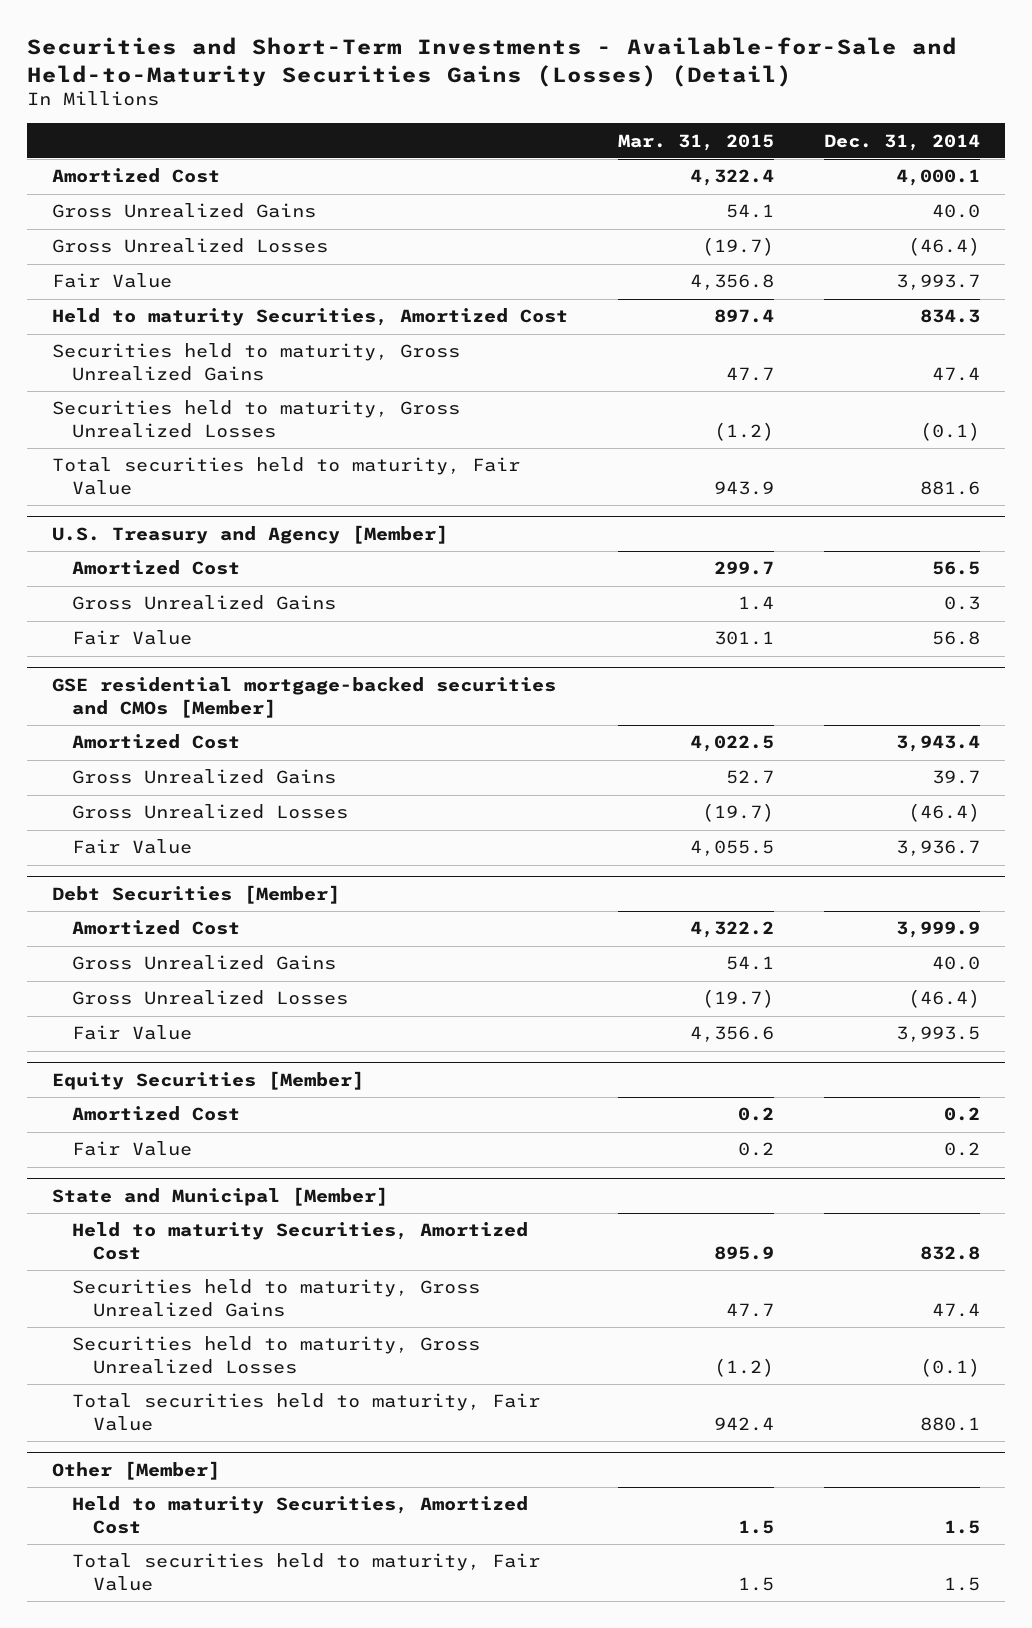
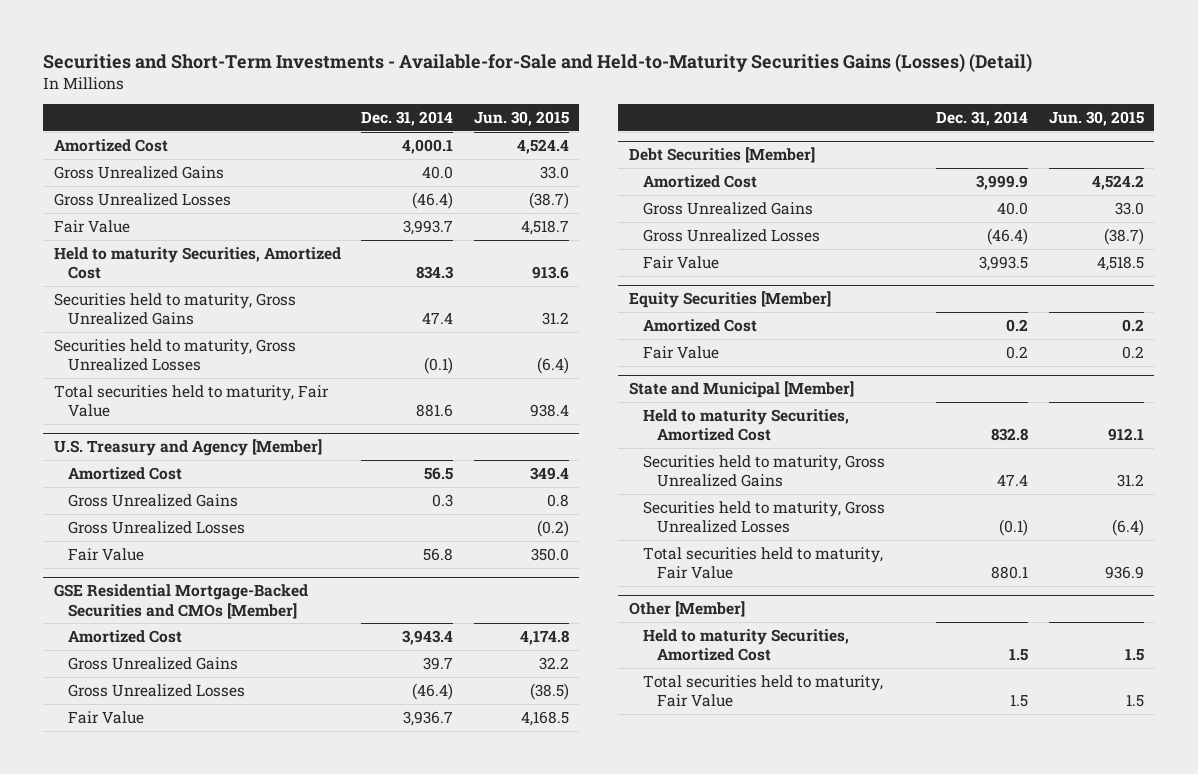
[617,133,774,151] Mar. 31, 2015 -> none
none -> [473,111,569,127] Jun. 30, 2015
none -> [67,520,245,534] Gross Unrealized Losses
[51,676,556,718] GSE residential mortgage-backed securities and CMOs [Member] -> [53,584,308,619] GSE Residential Mortgage-Backed Securities and CMOs [Member]

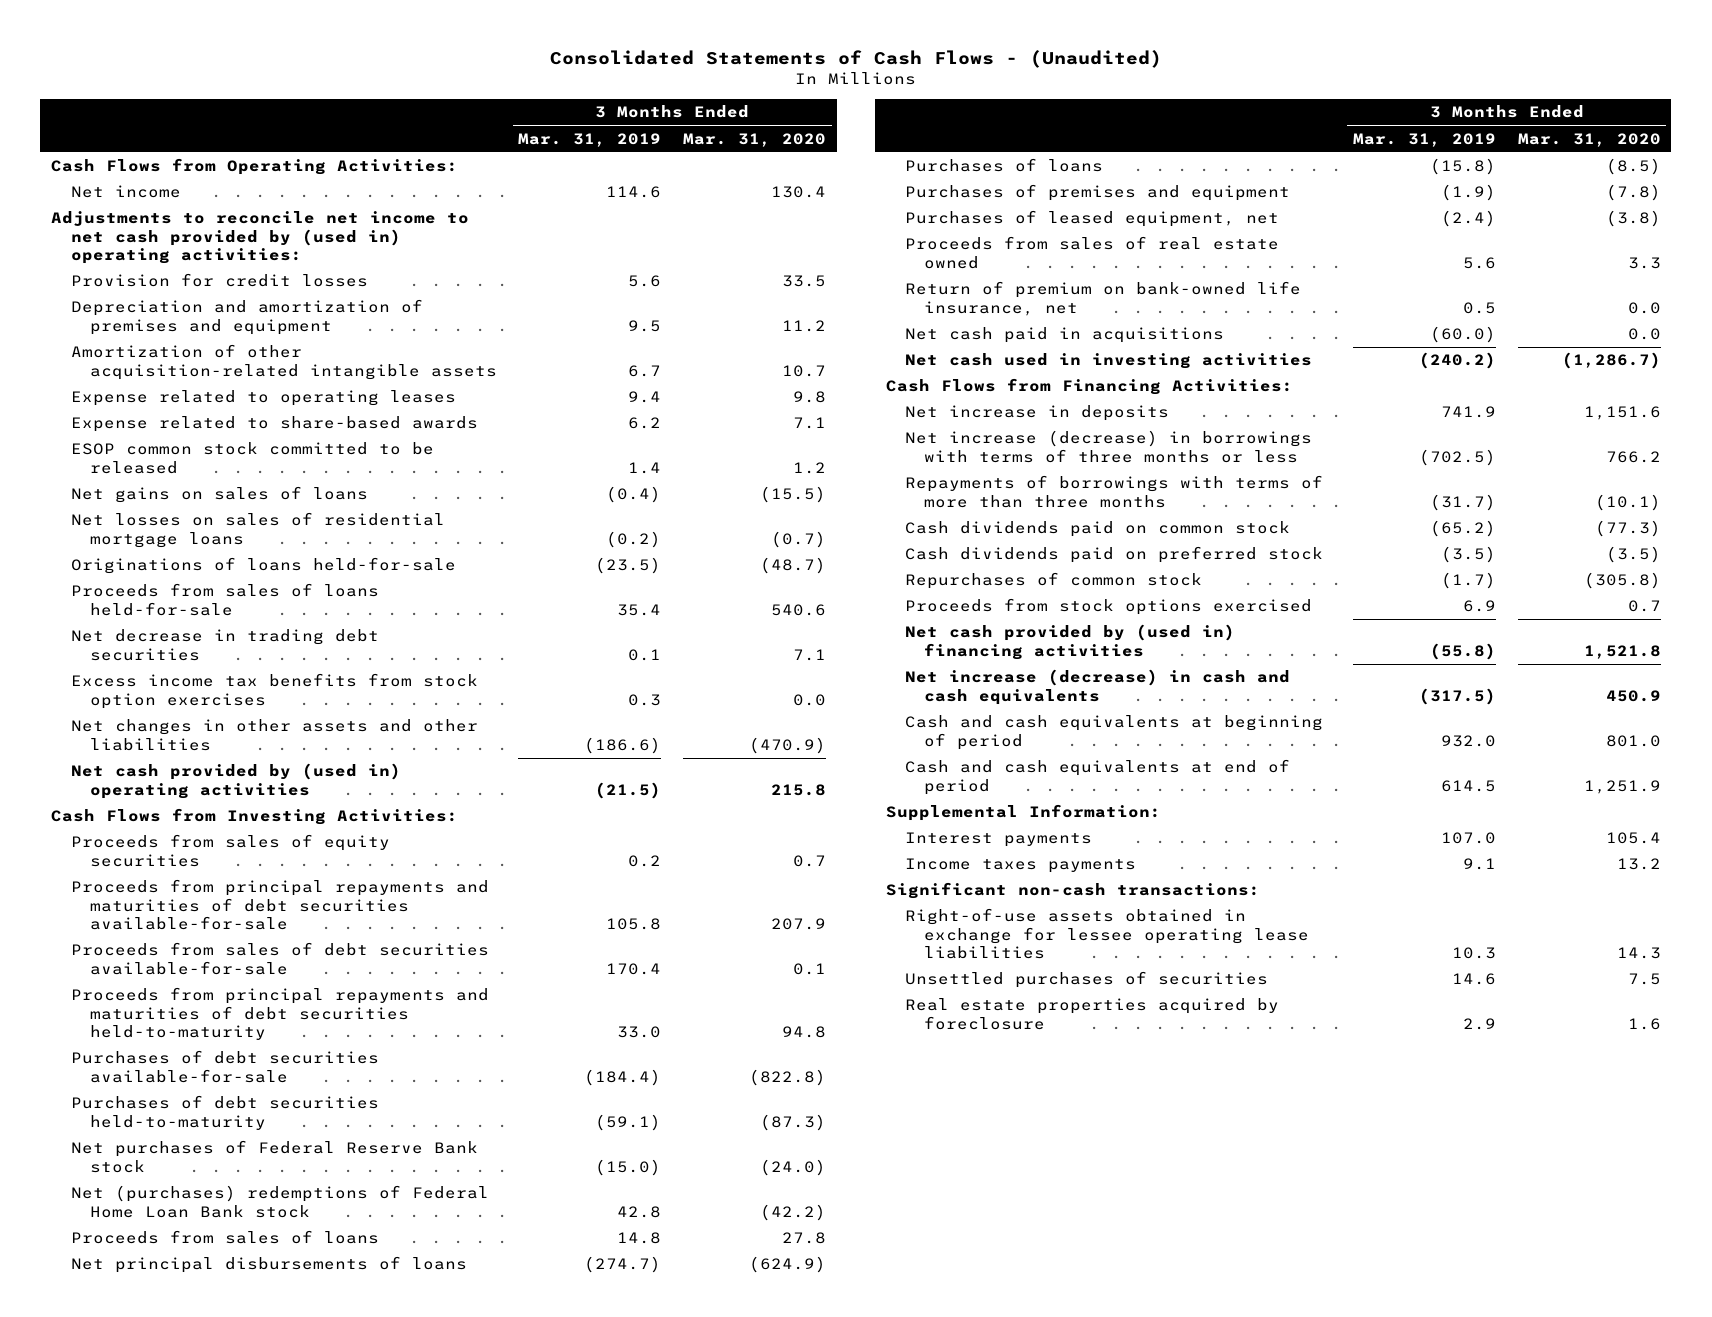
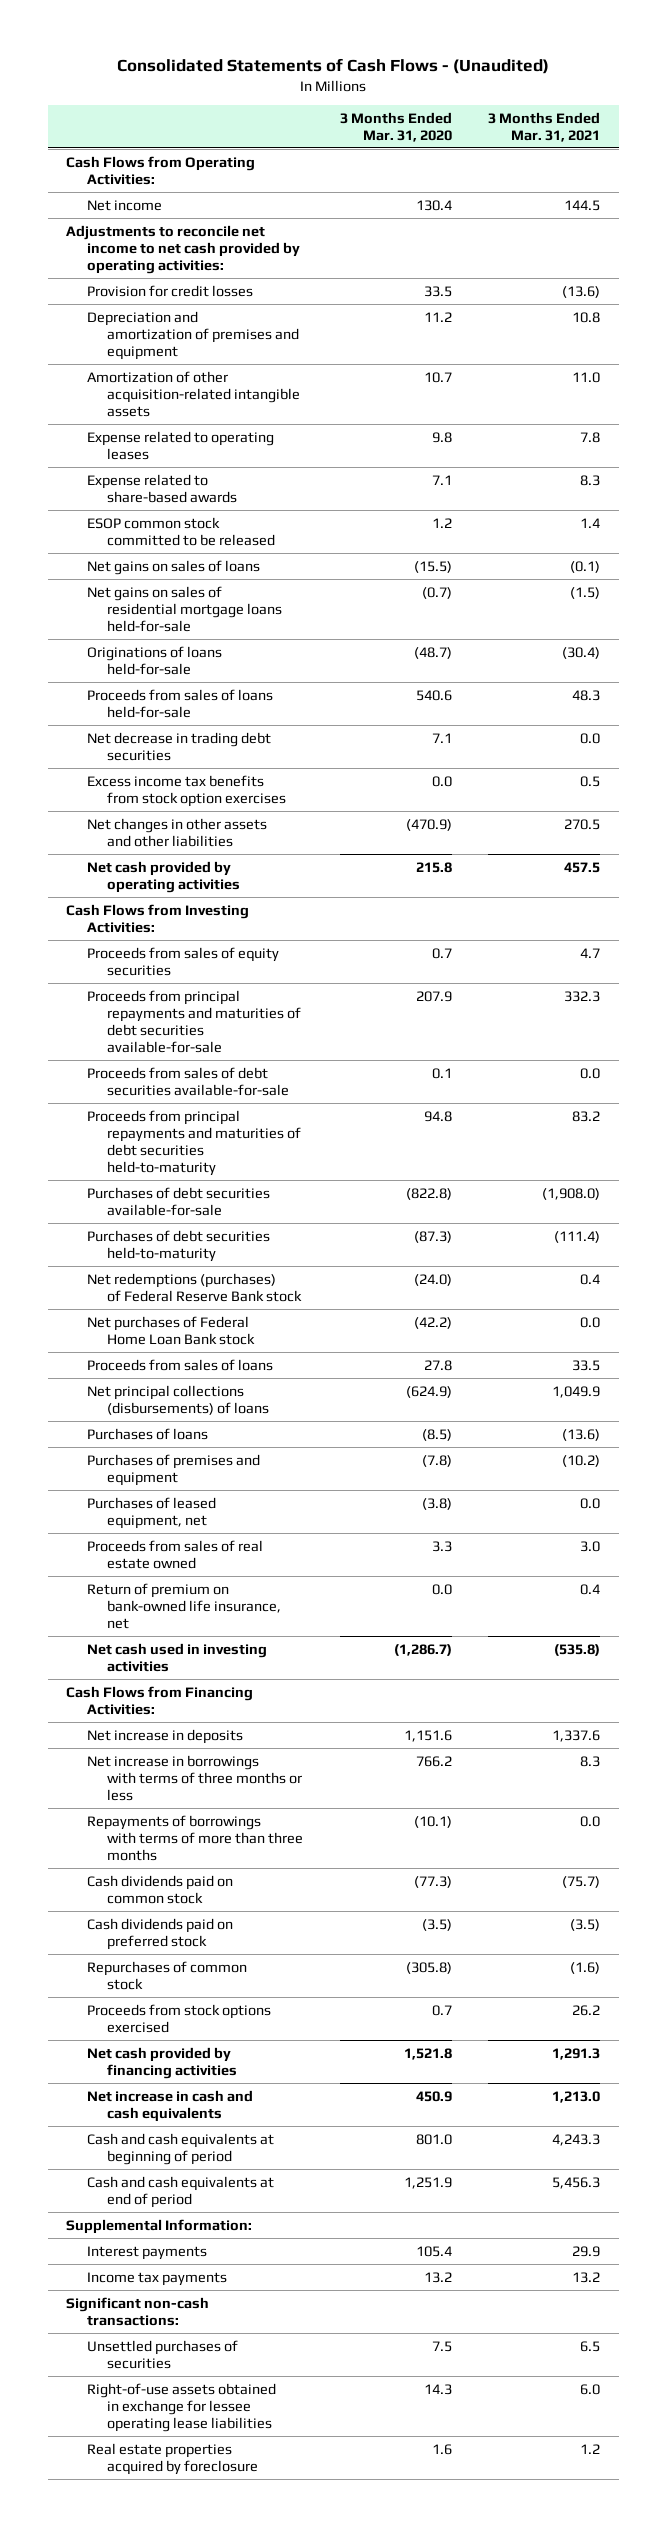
[518,132,662,147] Mar. 31, 2019 -> none
none -> [488,111,601,142] 3 Months Ended Mar. 31, 2021
[51,211,470,264] Adjustments to reconcile net income to net cash provided by (used in) operating activities: -> [66,224,300,274] Adjustments to reconcile net income to net cash provided by operating activities:
[70,512,445,548] Net losses on sales of residential mortgage loans -> [86,585,282,632] Net gains on sales of residential mortgage loans held-for-sale
[70,763,401,799] Net cash provided by (used in) operating activities -> [86,860,240,893] Net cash provided by operating activities
[70,1140,478,1173] Net purchases of Federal Reserve Bank stock -> [86,1272,302,1302] Net redemptions (purchases) of Federal Reserve Bank stock
[70,1185,489,1218] Net (purchases) redemptions of Federal Home Loan Bank stock -> [86,1315,255,1345] Net purchases of Federal Home Loan Bank stock
[70,1256,467,1274] Net principal disbursements of loans -> [86,1384,269,1415] Net principal collections (disbursements) of loans
[904,327,1224,344] Net cash paid in acquisitions -> none
[904,430,1312,463] Net increase (decrease) in borrowings with terms of three months or less -> [86,1754,302,1801] Net increase in borrowings with terms of three months or less
[904,624,1235,660] Net cash provided by (used in) financing activities -> [86,2046,237,2079] Net cash provided by financing activities
[904,669,1290,705] Net increase (decrease) in cash and cash equivalents -> [86,2089,253,2122] Net increase in cash and cash equivalents
[904,858,1136,874] Income taxes payments -> [86,2271,227,2286] Income tax payments
[904,908,1309,959] Right-of-use assets obtained in exchange for lessee operating lease liabilities -> [86,2382,276,2432] Right-of-use assets obtained in exchange for lessee operating lease liabilities

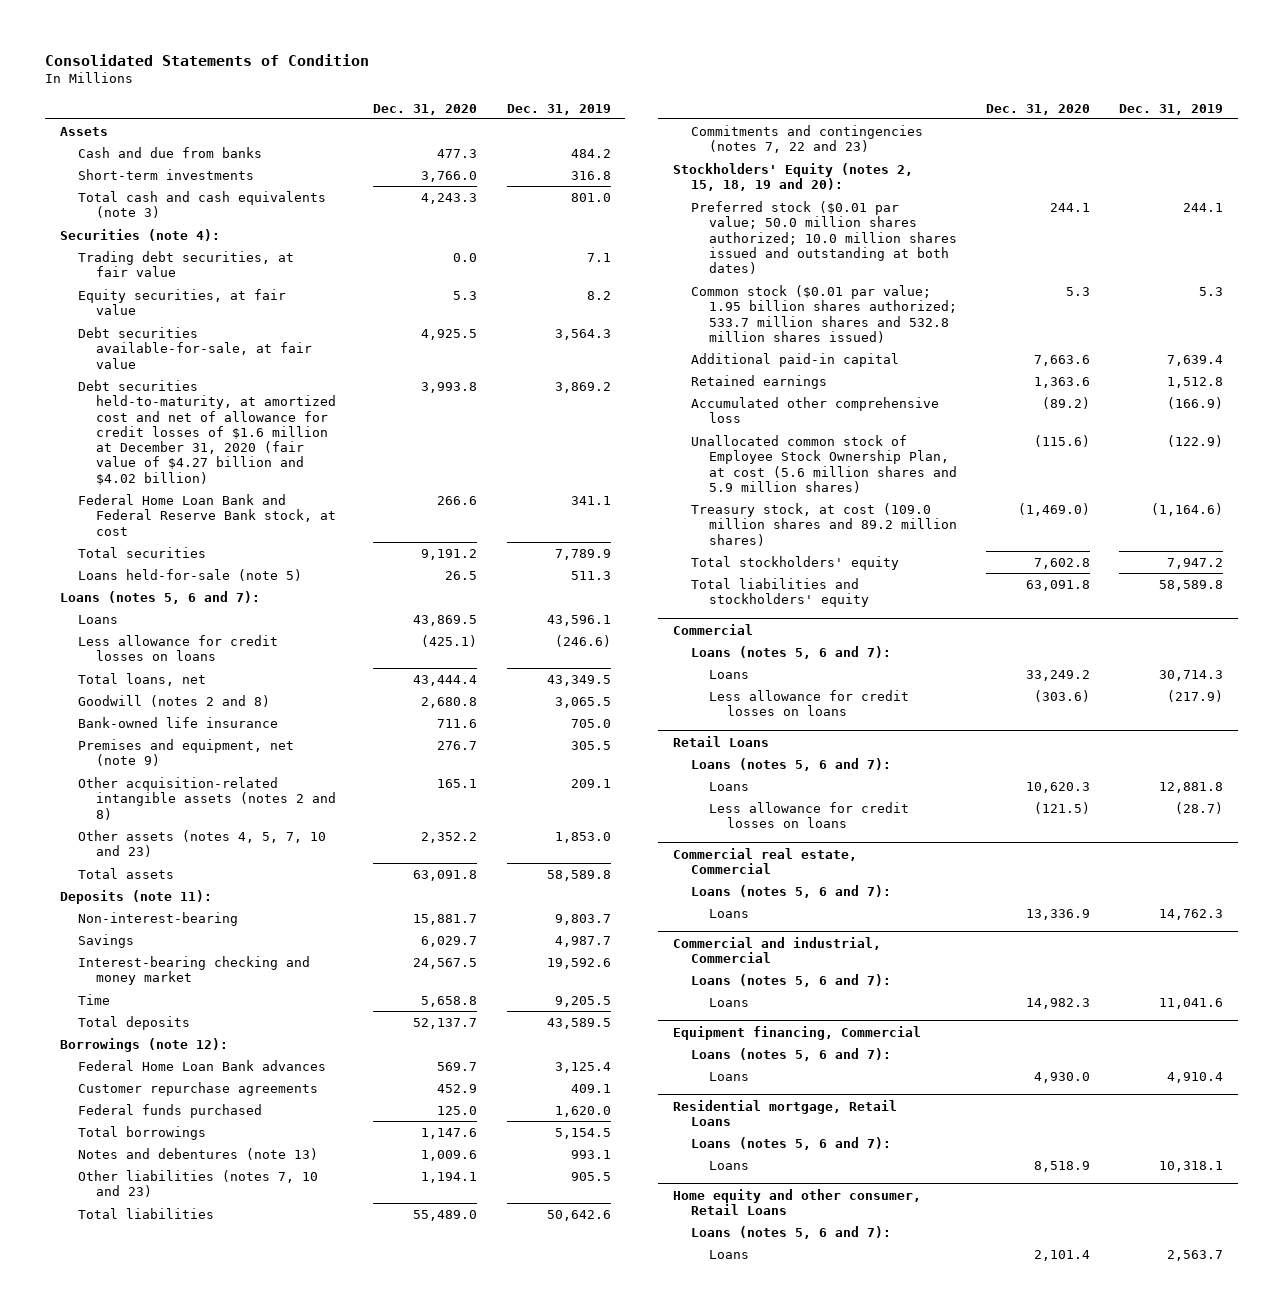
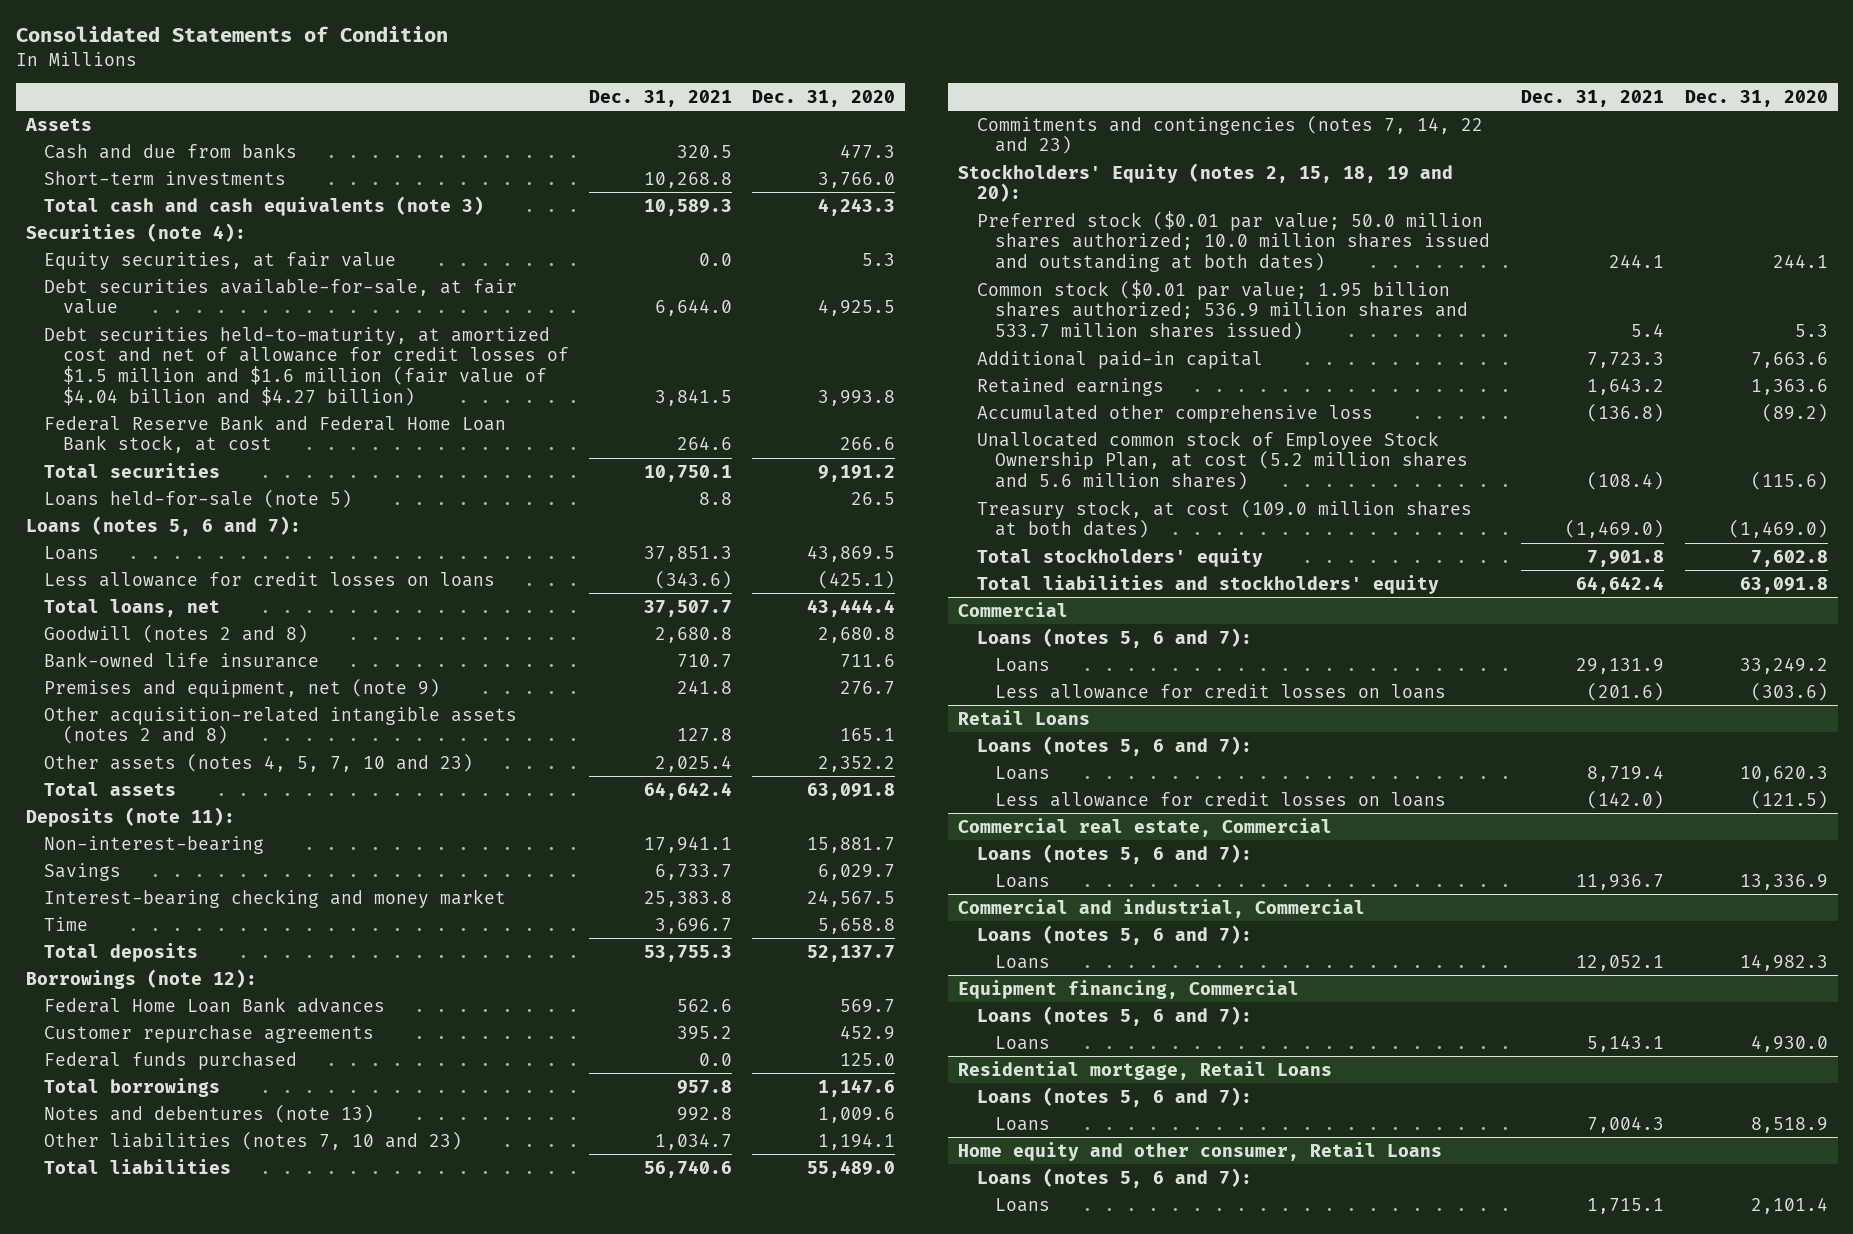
[506,103,611,115] Dec. 31, 2019 -> none
none -> [588,89,732,107] Dec. 31, 2021
[77,251,294,278] Trading debt securities, at fair value -> none
[77,380,337,485] Debt securities held-to-maturity, at amortized cost and net of allowance for credit losses of $1.6 million at December 31, 2020 (fair value of $4.27 billion and $4.02 billion) -> [44,326,569,406] Debt securities held-to-maturity, at amortized cost and net of allowance for credit losses of $1.5 million and $1.6 million (fair value of $4.04 billion and $4.27 billion)
[77,494,337,536] Federal Home Loan Bank and Federal Reserve Bank stock, at cost -> [44,414,507,454] Federal Reserve Bank and Federal Home Loan Bank stock, at cost
[690,125,923,154] Commitments and contingencies (notes 7, 22 and 23) -> [976,114,1483,155] Commitments and contingencies (notes 7, 14, 22 and 23)
[690,285,957,343] Common stock ($0.01 par value; 1.95 billion shares authorized; 533.7 million shares and 532.8 million shares issued) -> [976,279,1469,341] Common stock ($0.01 par value; 1.95 billion shares authorized; 536.9 million shares and 533.7 million shares issued)
[690,435,957,493] Unallocated common stock of Employee Stock Ownership Plan, at cost (5.6 million shares and 5.9 million shares) -> [976,430,1469,491] Unallocated common stock of Employee Stock Ownership Plan, at cost (5.2 million shares and 5.6 million shares)
[690,503,957,546] Treasury stock, at cost (109.0 million shares and 89.2 million shares) -> [976,498,1472,539] Treasury stock, at cost (109.0 million shares at both dates)

